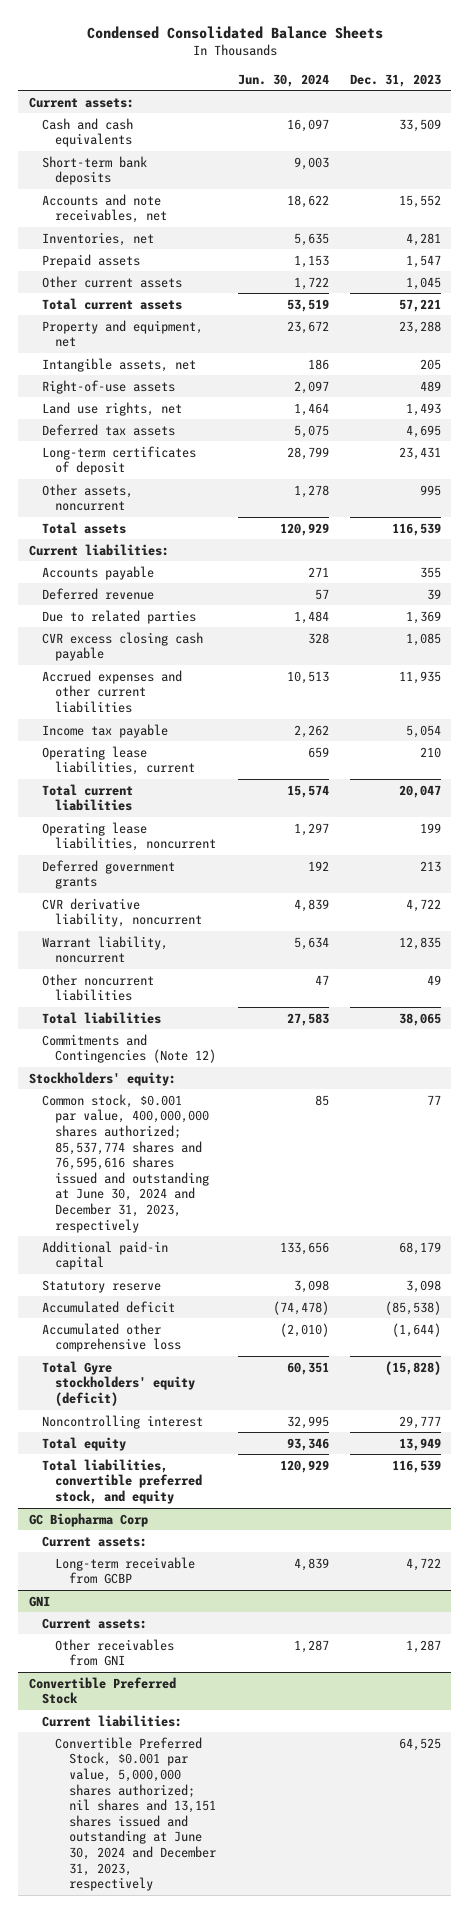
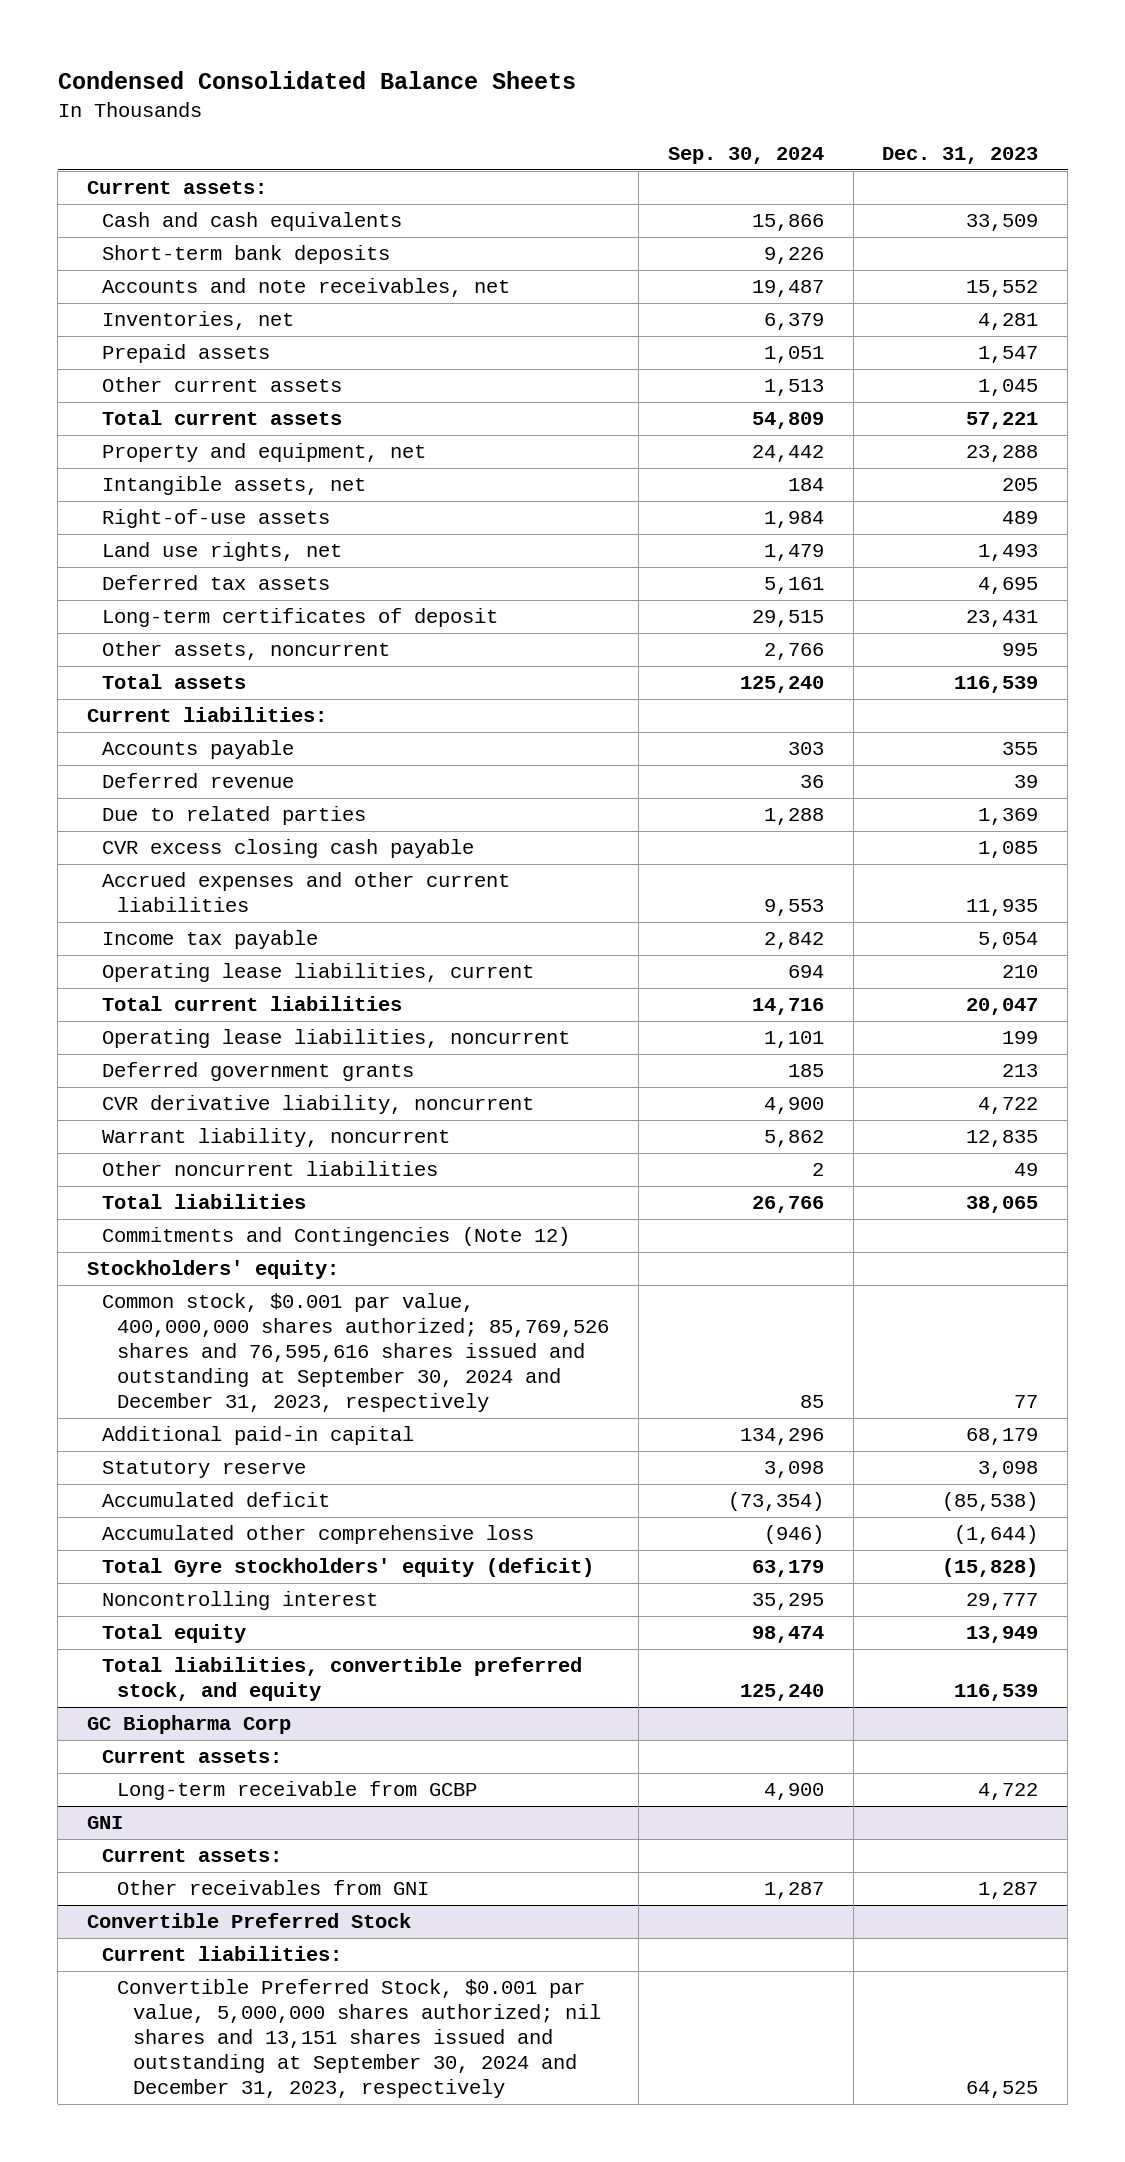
[237,73,329,87] Jun. 30, 2024 -> none
none -> [667,147,824,165] Sep. 30, 2024
[41,1093,210,1233] Common stock, $0.001 par value, 400,000,000 shares authorized; 85,537,774 shares and 76,595,616 shares issued and outstanding at June 30, 2024 and December 31, 2023, respectively -> [102,1293,610,1413] Common stock, $0.001 par value, 400,000,000 shares authorized; 85,769,526 shares and 76,595,616 shares issued and outstanding at September 30, 2024 and December 31, 2023, respectively
[55,1736,216,1892] Convertible Preferred Stock, $0.001 par value, 5,000,000 shares authorized; nil shares and 13,151 shares issued and outstanding at June 30, 2024 and December 31, 2023, respectively -> [117,1979,601,2099] Convertible Preferred Stock, $0.001 par value, 5,000,000 shares authorized; nil shares and 13,151 shares issued and outstanding at September 30, 2024 and December 31, 2023, respectively

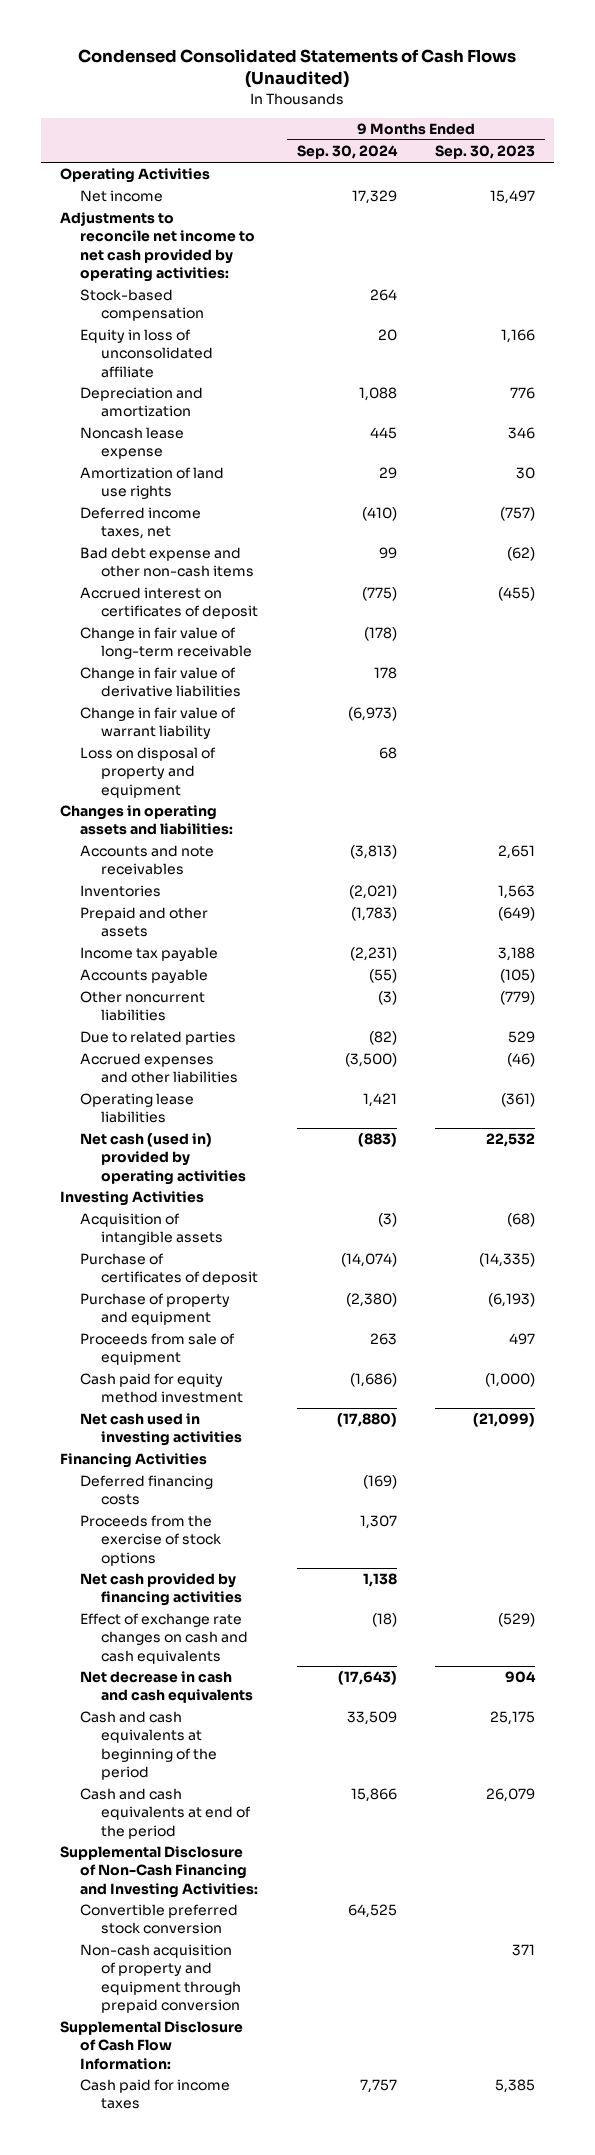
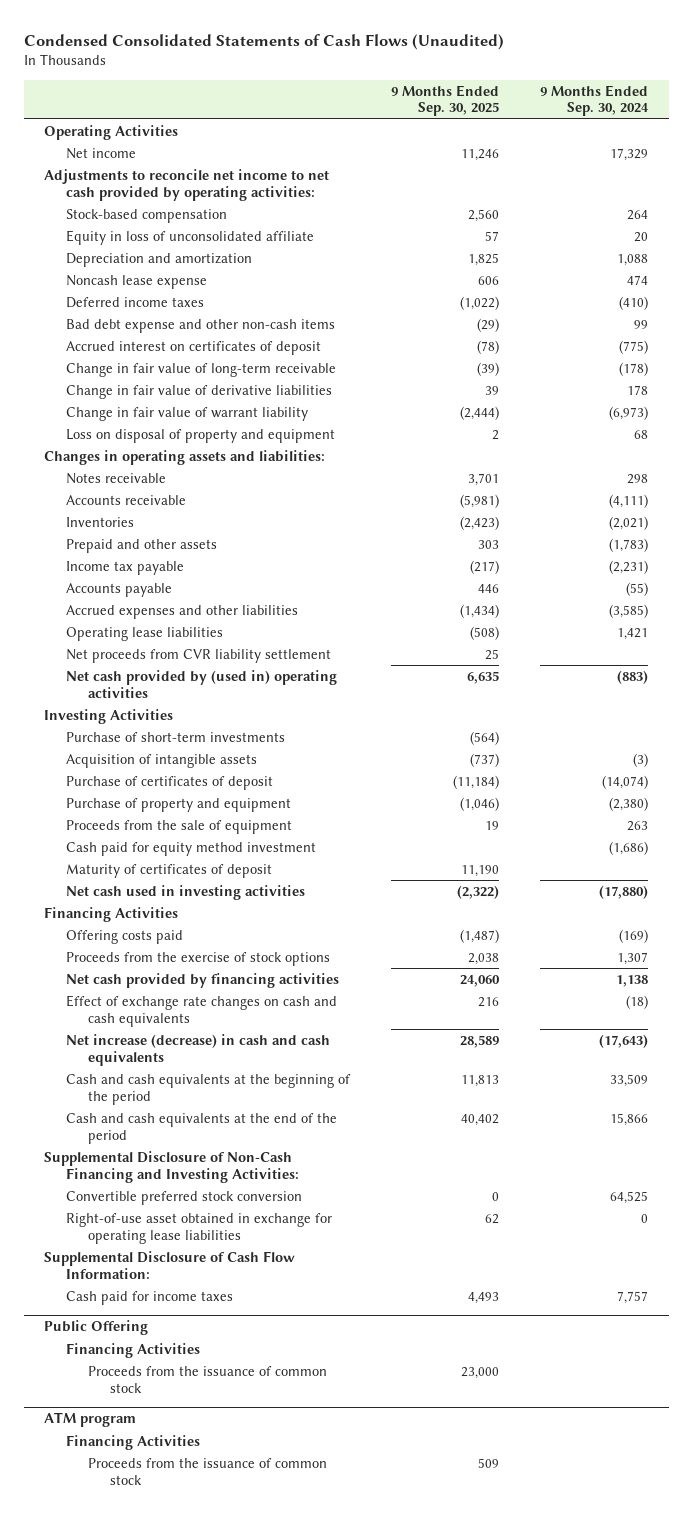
[435,145,536,160] Sep. 30, 2023 -> none
none -> [391,84,500,117] 9 Months Ended Sep. 30, 2025
[80,467,225,500] Amortization of land use rights -> none
[369,427,397,440] 445 -> [627,274,649,285] 474
[80,507,202,540] Deferred income taxes, net -> [66,296,205,308] Deferred income taxes
[80,845,215,876] Accounts and note receivables -> none
none -> [66,472,167,484] Notes receivable
none -> [66,494,187,505] Accounts receivable
[80,991,206,1022] Other noncurrent liabilities -> none
[80,1031,237,1046] Due to related parties -> none
[344,1053,397,1068] (3,500) -> [609,603,649,618] (3,585)
none -> [66,648,332,663] Net proceeds from CVR liability settlement
[80,1133,247,1185] Net cash (used in) provided by operating activities -> [66,669,338,698] Net cash provided by (used in) operating activities
none -> [66,731,286,742] Purchase of short-term investments
[80,1333,236,1366] Proceeds from sale of equipment -> [66,819,293,834] Proceeds from the sale of equipment
none -> [66,863,273,878] Maturity of certificates of deposit
[80,1475,214,1506] Deferred financing costs -> [66,929,184,944] Offering costs paid
[80,1671,254,1704] Net decrease in cash and cash equivalents -> [66,1033,331,1066] Net increase (decrease) in cash and cash equivalents
[80,1711,218,1780] Cash and cash equivalents at beginning of the period -> [66,1073,352,1105] Cash and cash equivalents at the beginning of the period
[80,1788,252,1839] Cash and cash equivalents at end of the period -> [66,1112,338,1144] Cash and cash equivalents at the end of the period
[80,1944,242,2013] Non-cash acquisition of property and equipment through prepaid conversion -> none
none -> [66,1212,333,1244] Right-of-use asset obtained in exchange for operating lease liabilities
none -> [44,1320,149,1336] Public Offering
none -> [66,1342,201,1358] Financing Activities
none -> [88,1365,328,1393] Proceeds from the issuance of common stock
none -> [44,1412,137,1428] ATM program
none -> [66,1434,201,1450] Financing Activities
none -> [88,1457,328,1485] Proceeds from the issuance of common stock

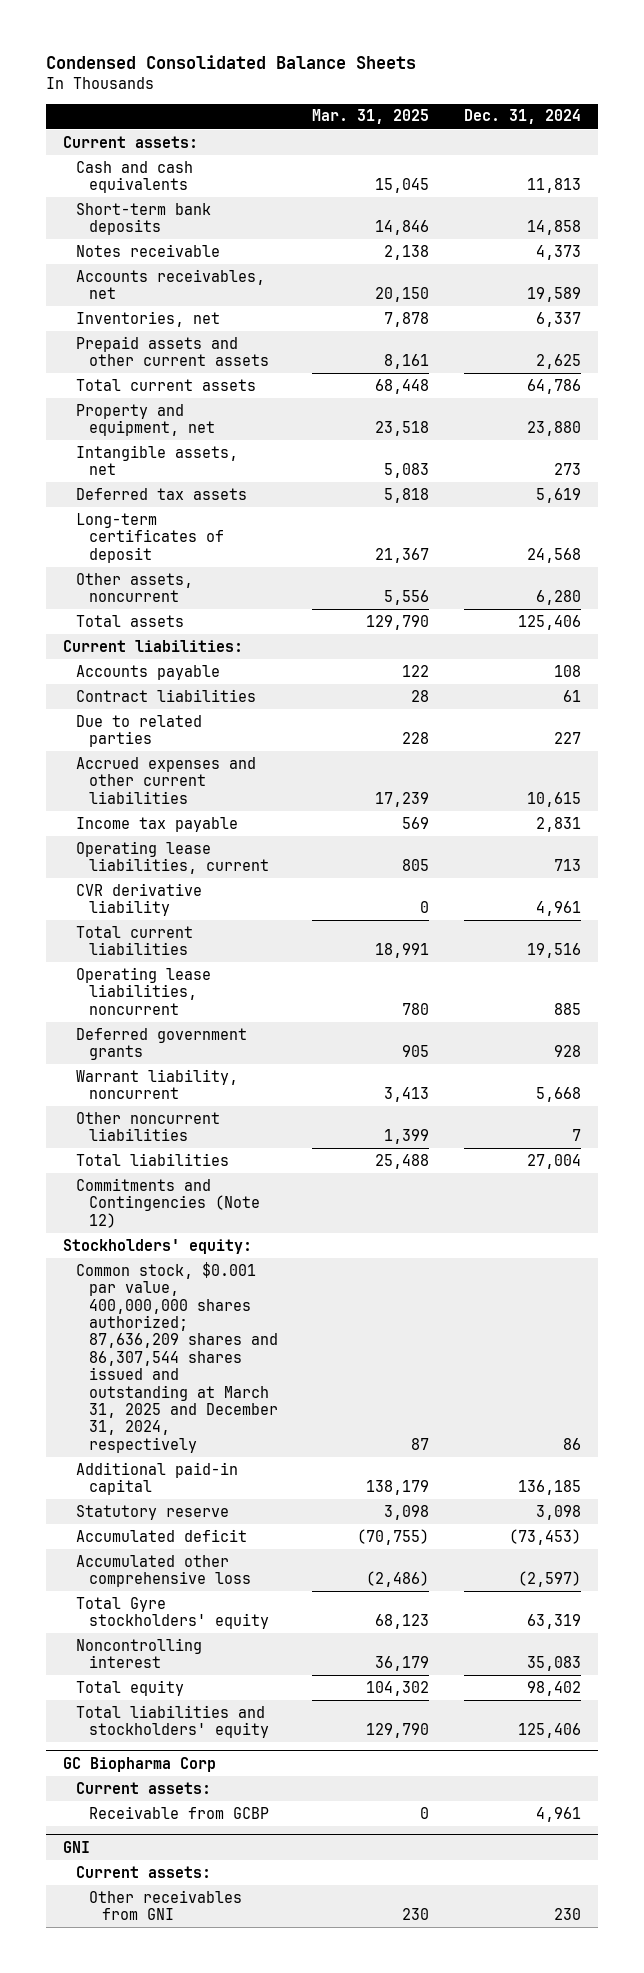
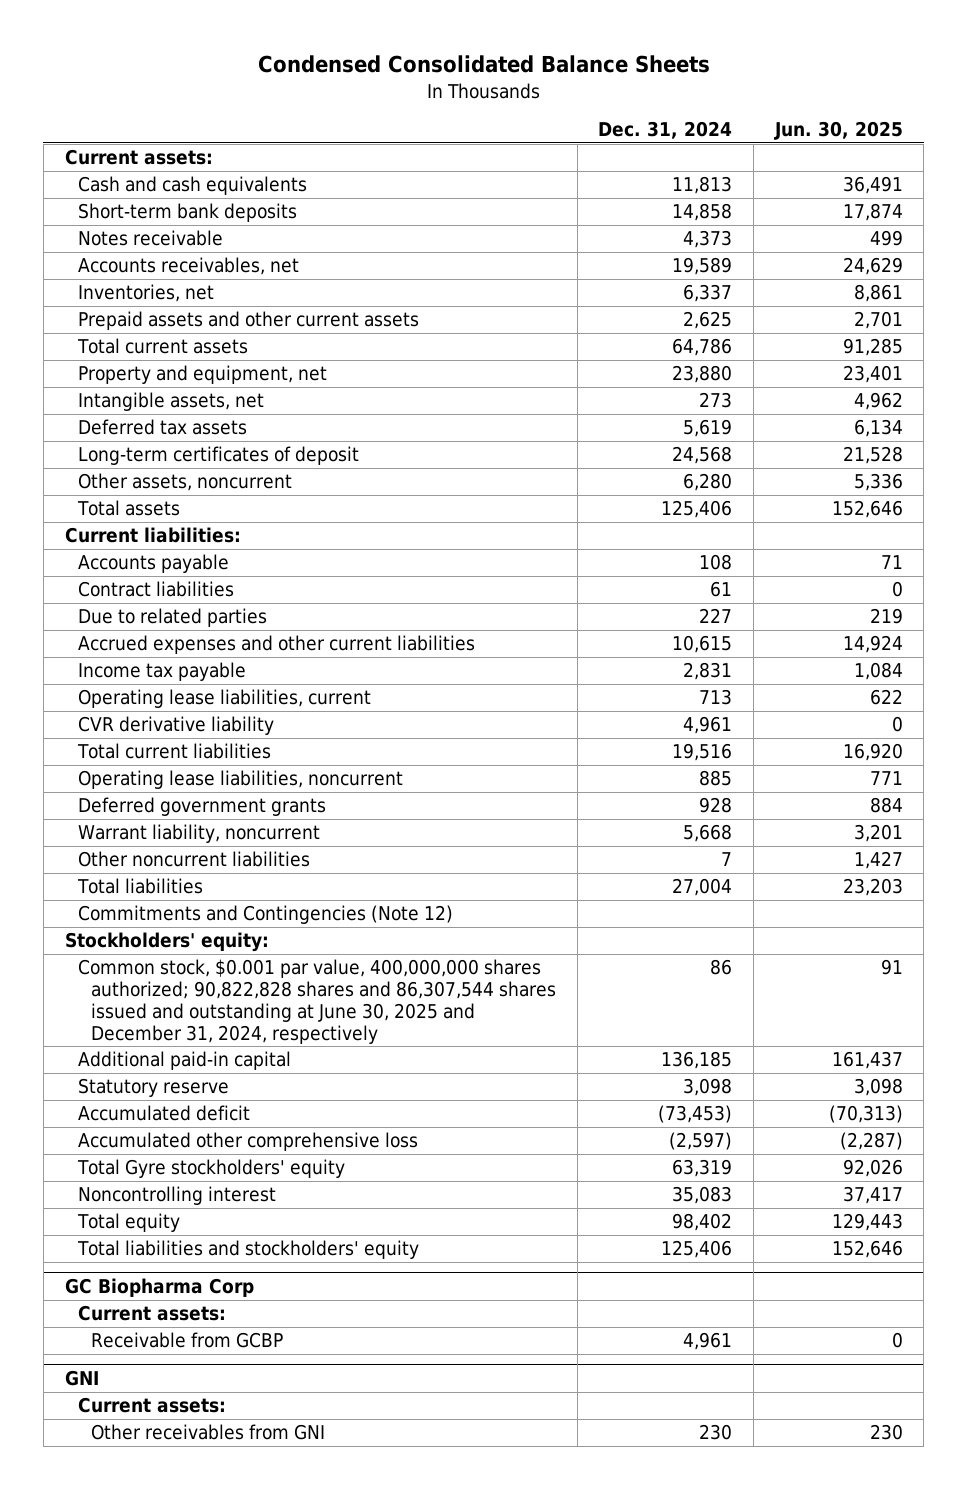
[312,109,430,125] Mar. 31, 2025 -> none
none -> [773,121,903,141] Jun. 30, 2025
[76,1261,279,1453] Common stock, $0.001 par value, 400,000,000 shares authorized; 87,636,209 shares and 86,307,544 shares issued and outstanding at March 31, 2025 and December 31, 2024, respectively -> [77,959,557,1044] Common stock, $0.001 par value, 400,000,000 shares authorized; 90,822,828 shares and 86,307,544 shares issued and outstanding at June 30, 2025 and December 31, 2024, respectively

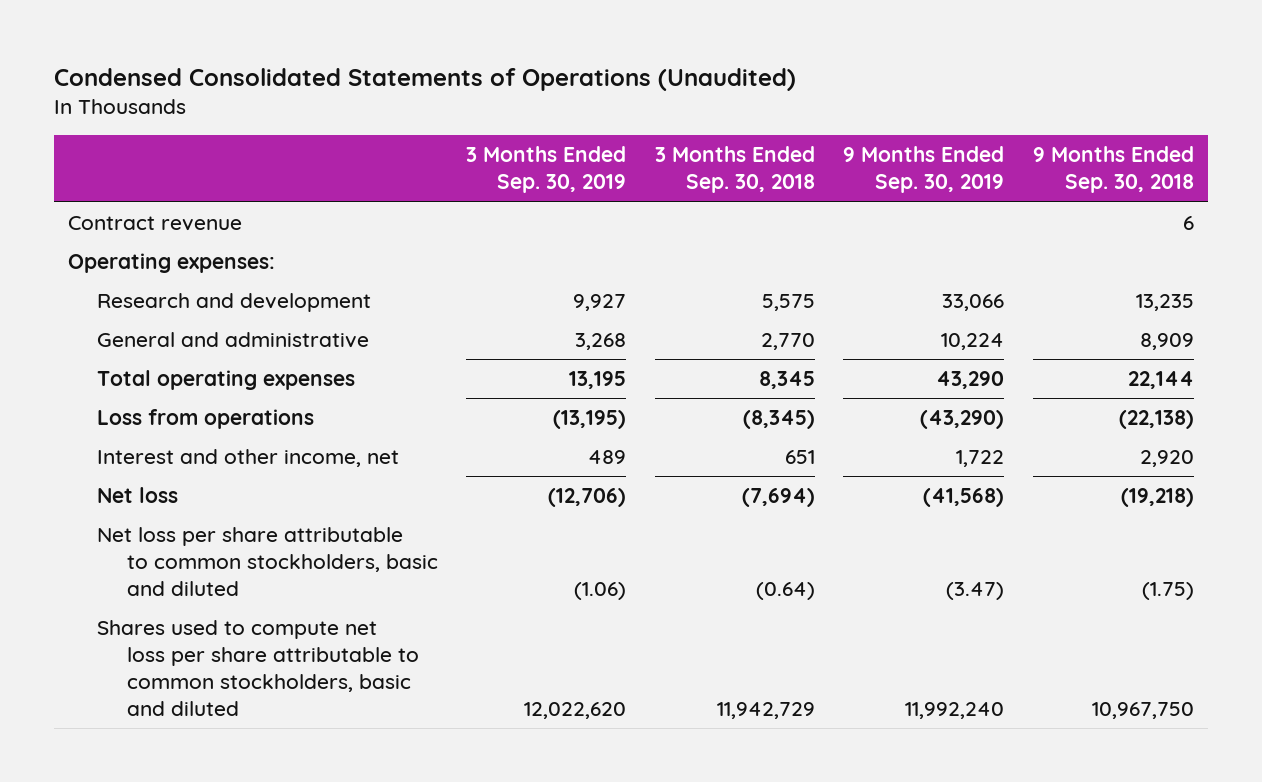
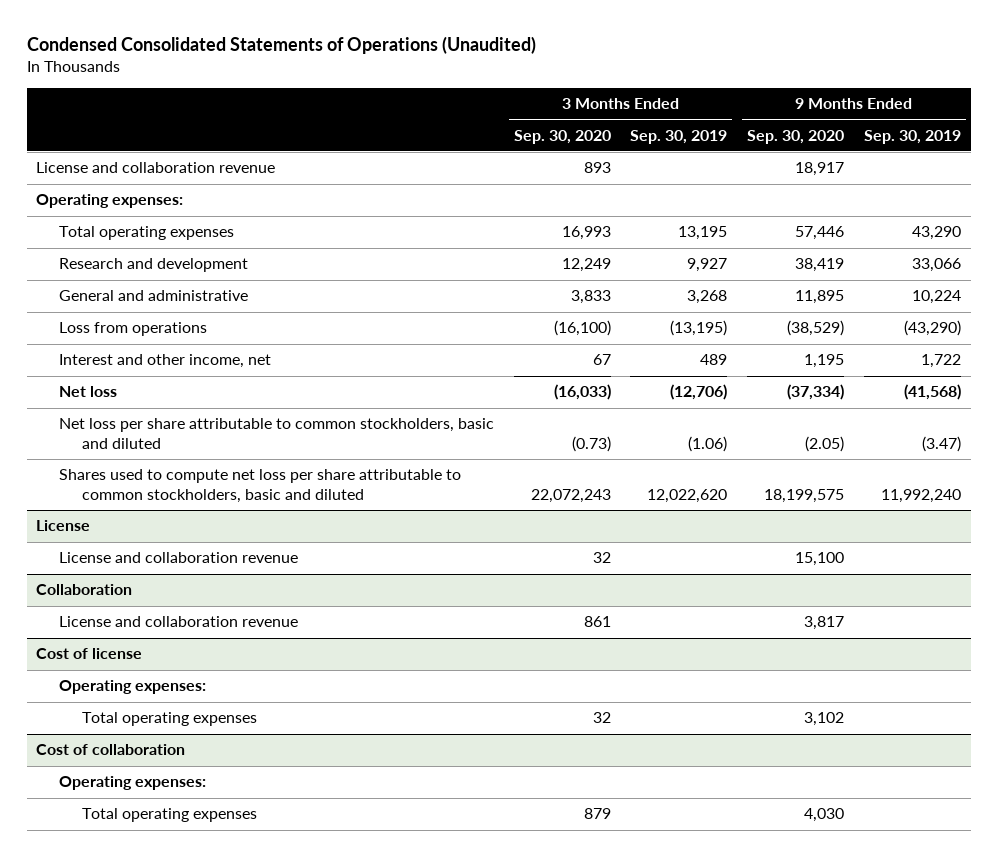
[654,146,815,194] 3 Months Ended Sep. 30, 2018 -> none
[1032,146,1194,194] 9 Months Ended Sep. 30, 2018 -> none
none -> [513,129,611,144] Sep. 30, 2020
none -> [747,129,845,144] Sep. 30, 2020
[68,216,243,232] Contract revenue -> [36,162,276,174] License and collaboration revenue
[97,370,356,391] Total operating expenses -> [59,226,235,241] Total operating expenses
none -> [36,520,91,532] License
none -> [59,552,299,564] License and collaboration revenue
none -> [36,584,133,596] Collaboration
none -> [59,616,299,628] License and collaboration revenue
none -> [36,648,143,660] Cost of license
none -> [59,680,207,695] Operating expenses:
none -> [82,712,258,727] Total operating expenses
none -> [36,744,186,756] Cost of collaboration
none -> [59,776,207,791] Operating expenses:
none -> [82,808,258,823] Total operating expenses

